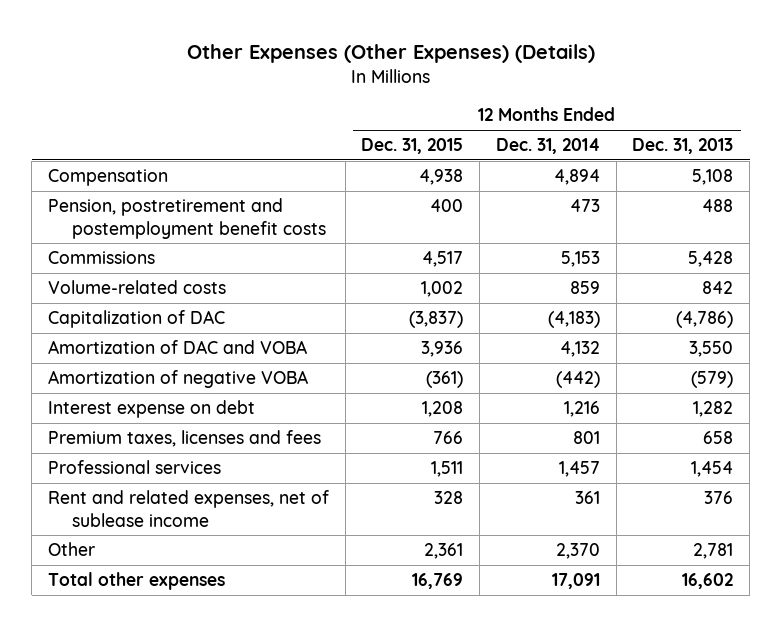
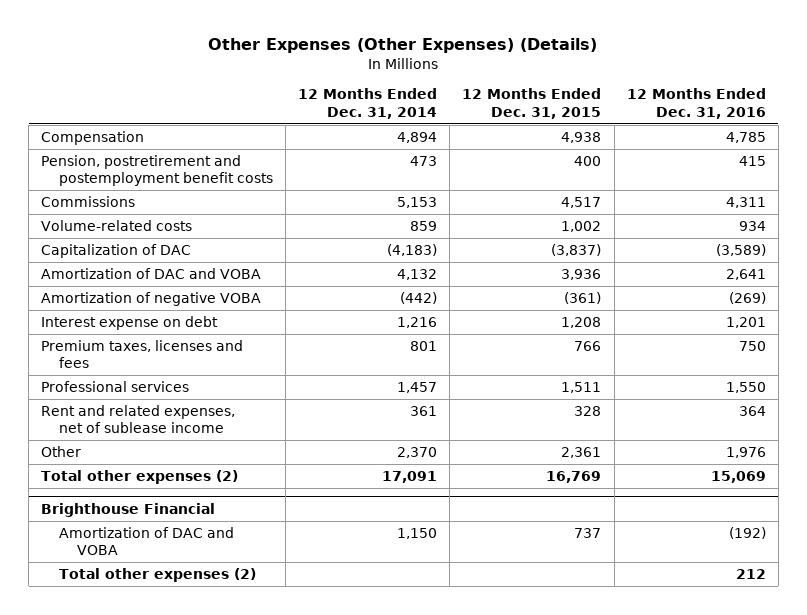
[632,138,734,155] Dec. 31, 2013 -> none
none -> [626,88,766,119] 12 Months Ended Dec. 31, 2016
[47,572,225,591] Total other expenses -> [41,470,239,485] Total other expenses (2)
none -> [41,502,216,517] Brighthouse Financial
none -> [59,527,235,556] Amortization of DAC and VOBA
none -> [59,568,257,583] Total other expenses (2)

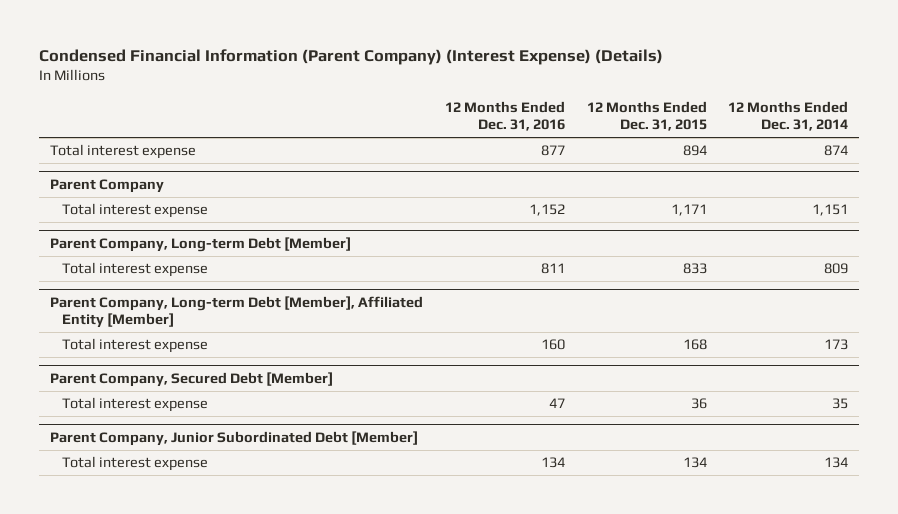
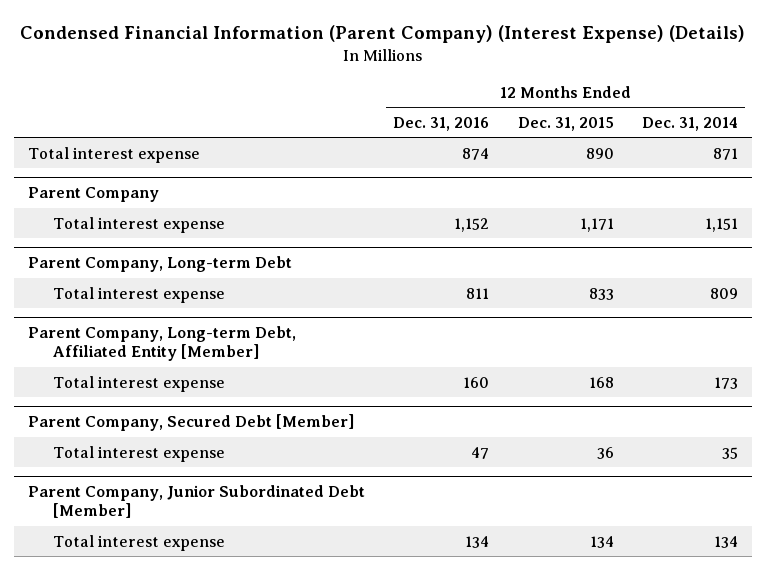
[540,145,565,157] 877 -> [462,147,490,160] 874
[682,145,707,157] 894 -> [585,147,614,159] 890
[824,145,849,157] 874 -> [712,147,738,160] 871
[49,236,351,252] Parent Company, Long-term Debt [Member] -> [28,256,293,273] Parent Company, Long-term Debt
[49,295,423,329] Parent Company, Long-term Debt [Member], Affiliated Entity [Member] -> [28,326,297,362] Parent Company, Long-term Debt, Affiliated Entity [Member]

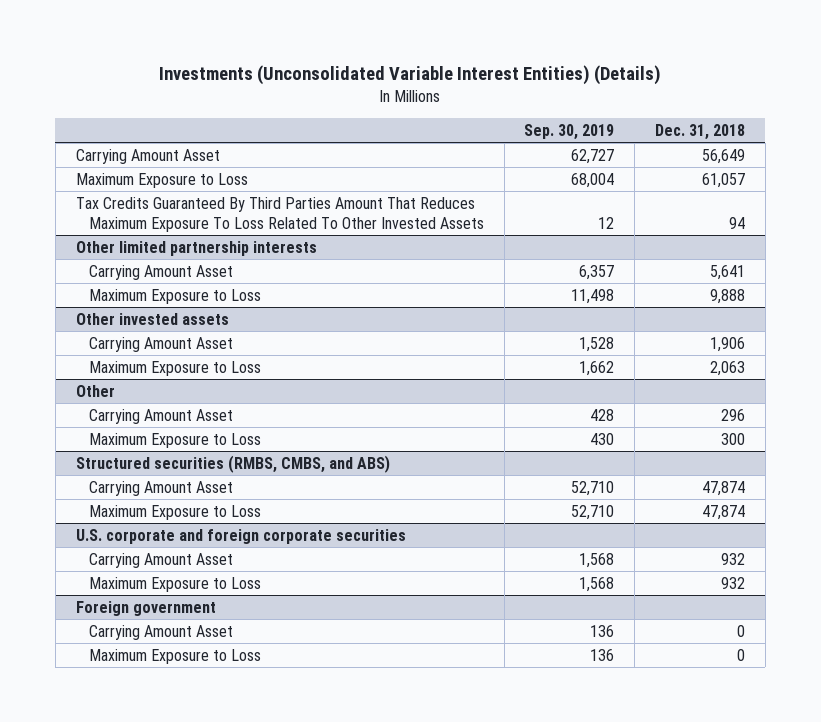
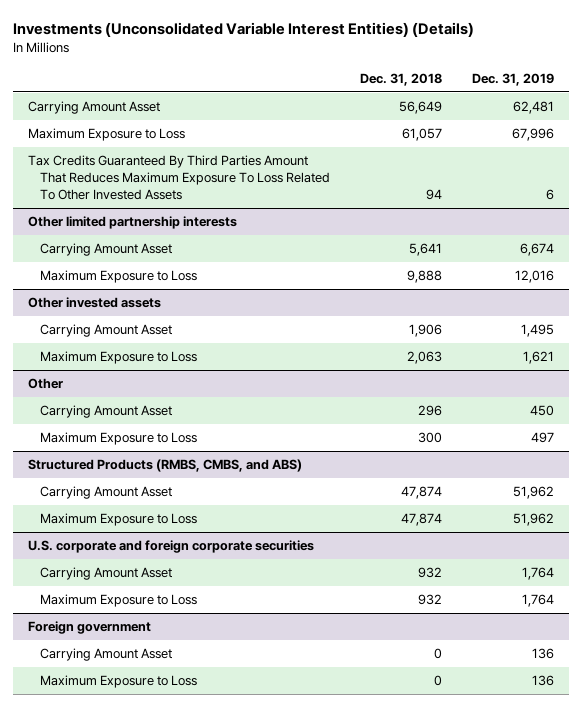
[524,123,615,140] Sep. 30, 2019 -> none
none -> [472,73,555,87] Dec. 31, 2019
[75,454,390,473] Structured securities (RMBS, CMBS, and ABS) -> [28,459,303,473] Structured Products (RMBS, CMBS, and ABS)

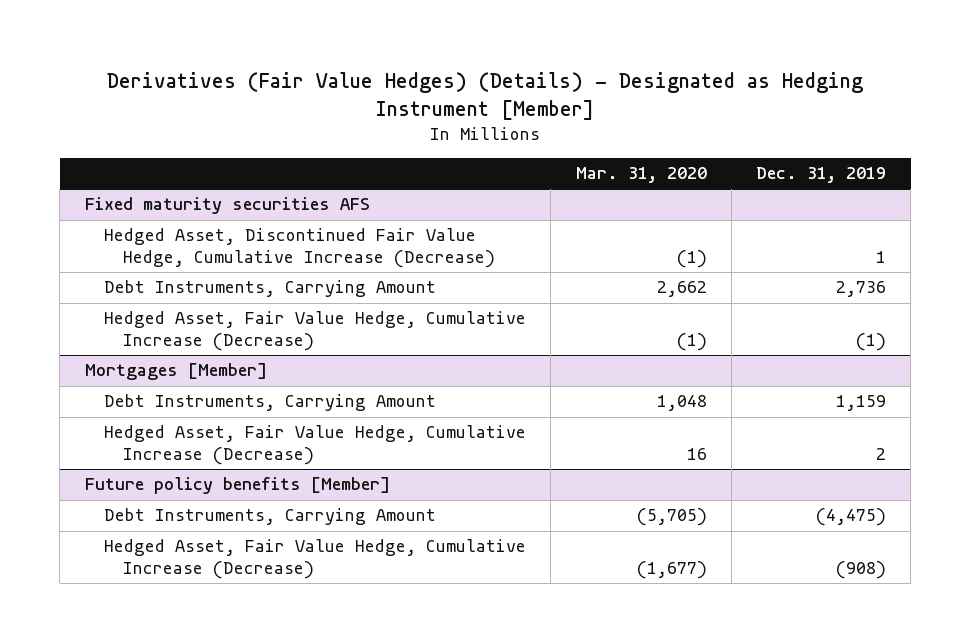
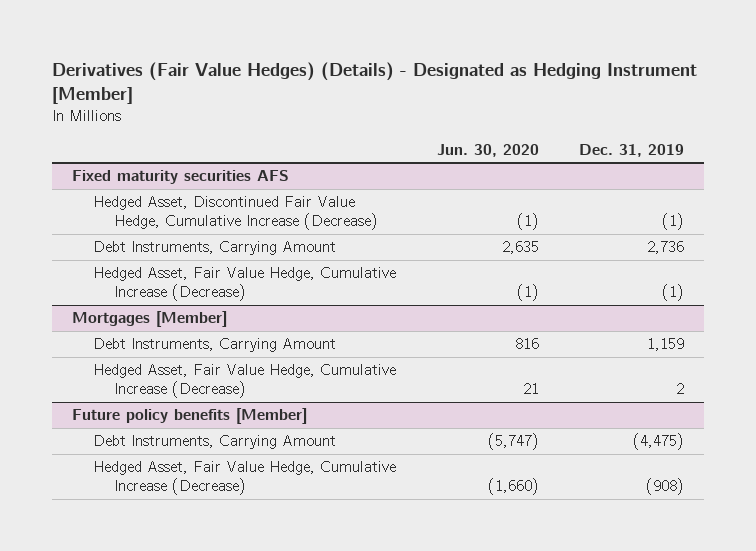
[575,167,707,184] Mar. 31, 2020 -> none
none -> [436,143,539,157] Jun. 30, 2020
[876,250,887,263] 1 -> [662,212,685,230] (1)

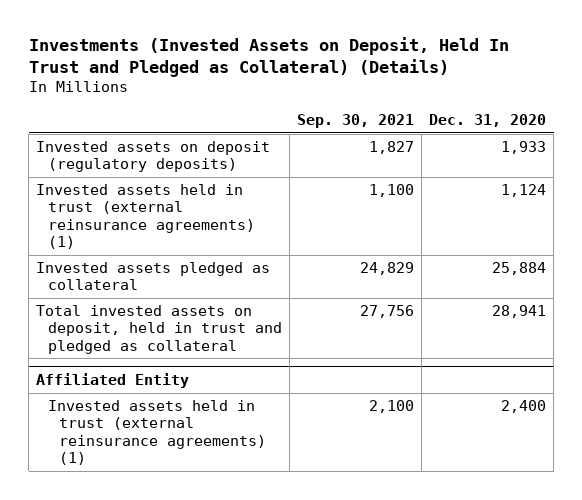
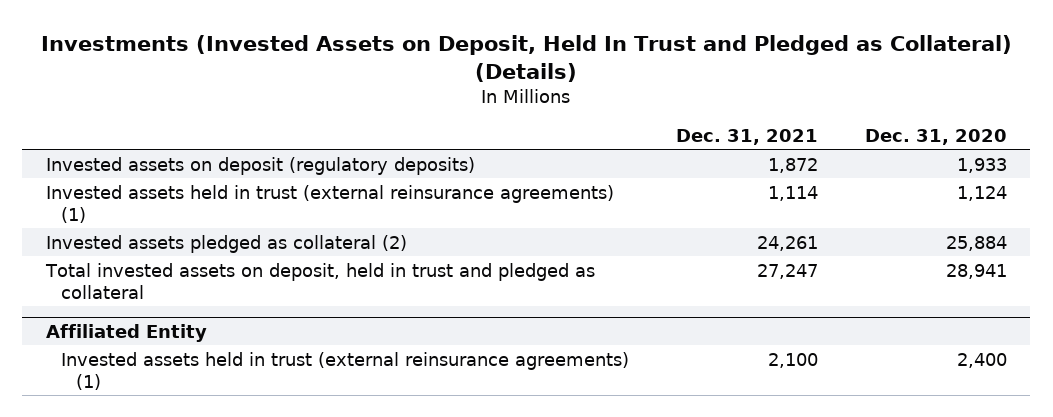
[296,113,414,128] Sep. 30, 2021 -> none
none -> [676,129,819,146] Dec. 31, 2021
[36,262,271,291] Invested assets pledged as collateral -> [45,234,407,253] Invested assets pledged as collateral (2)

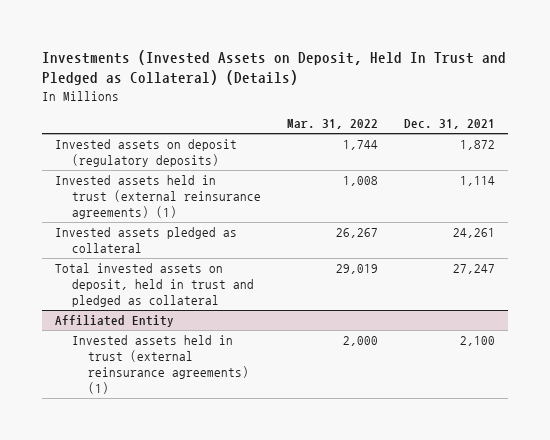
[864,129,1007,146] Dec. 31, 2020 -> none
none -> [286,119,378,130] Mar. 31, 2022
[45,234,407,253] Invested assets pledged as collateral (2) -> [54,227,237,254] Invested assets pledged as collateral

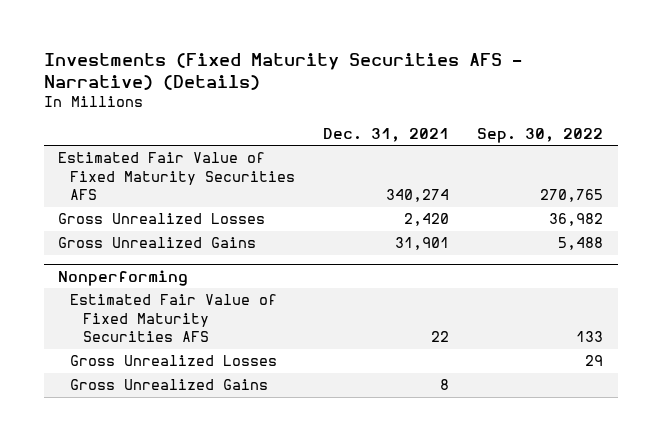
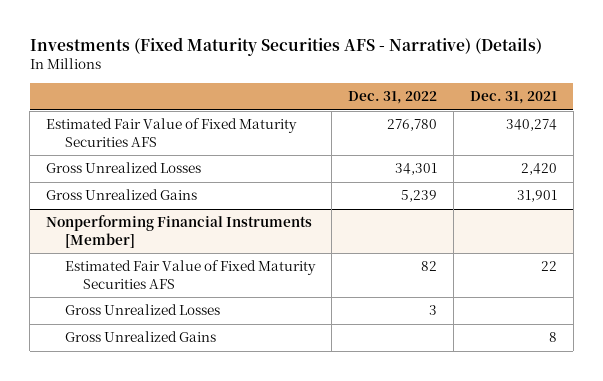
[477,127,604,143] Sep. 30, 2022 -> none
none -> [347,91,437,105] Dec. 31, 2022
[57,269,188,286] Nonperforming -> [46,215,313,248] Nonperforming Financial Instruments [Member]

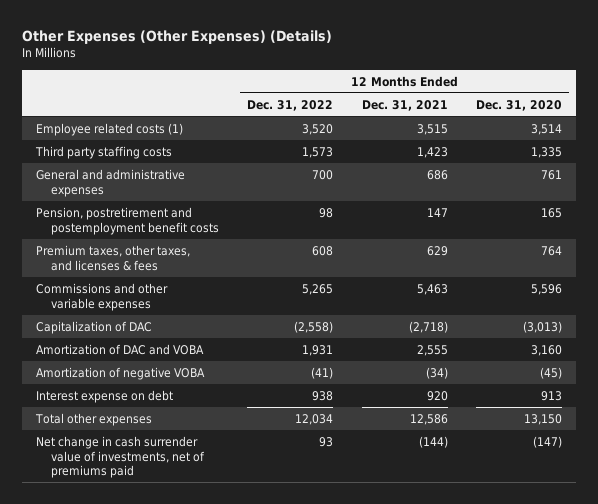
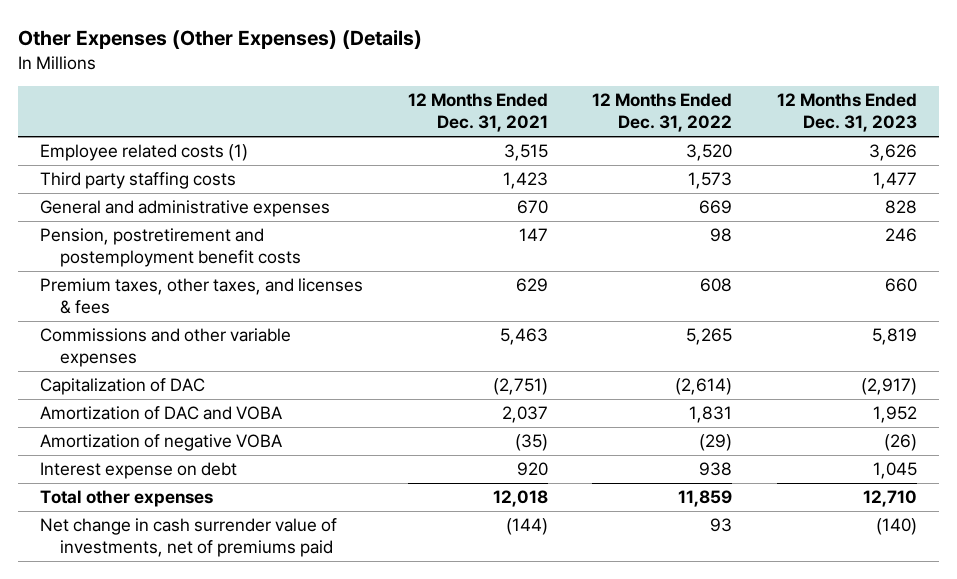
[475,99,562,111] Dec. 31, 2020 -> none
none -> [776,93,917,133] 12 Months Ended Dec. 31, 2023
[312,169,334,180] 700 -> [699,200,733,215] 669
[426,169,448,180] 686 -> [516,200,548,215] 670
[294,320,334,333] (2,558) -> [675,378,733,396] (2,614)
[408,320,448,333] (2,718) -> [492,378,548,396] (2,751)
[302,344,334,356] 1,931 -> [689,406,733,424] 1,831
[416,344,448,356] 2,555 -> [501,406,548,424] 2,037
[311,366,334,379] (41) -> [699,434,733,452] (29)
[425,366,448,379] (34) -> [514,434,548,452] (35)
[295,413,334,425] 12,034 -> [678,490,733,508] 11,859
[409,413,448,425] 12,586 -> [492,490,548,508] 12,018

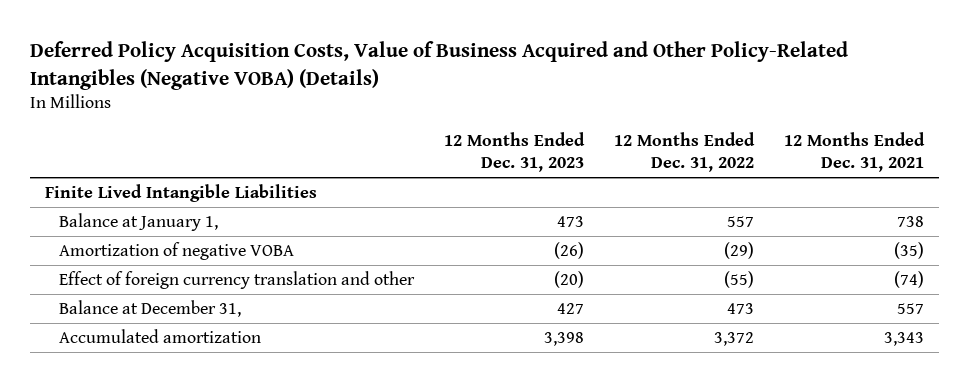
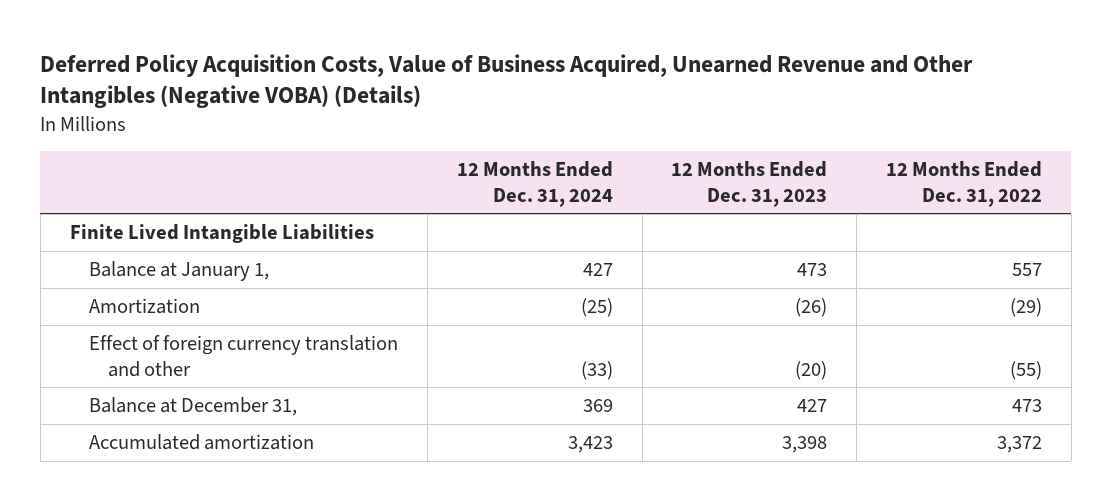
[29,41,848,90] Deferred Policy Acquisition Costs, Value of Business Acquired and Other Policy-Related Intangibles (Negative VOBA) (Details) -> [40,53,974,109] Deferred Policy Acquisition Costs, Value of Business Acquired, Unearned Revenue and Other Intangibles (Negative VOBA) (Details)
[784,132,926,173] 12 Months Ended Dec. 31, 2021 -> none
none -> [456,161,613,207] 12 Months Ended Dec. 31, 2024
[59,241,295,260] Amortization of negative VOBA -> [88,298,200,315] Amortization

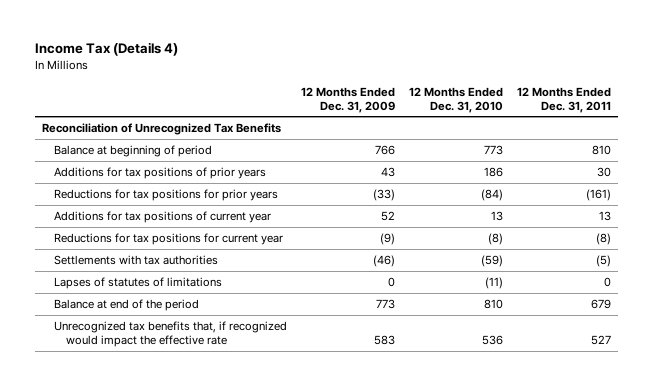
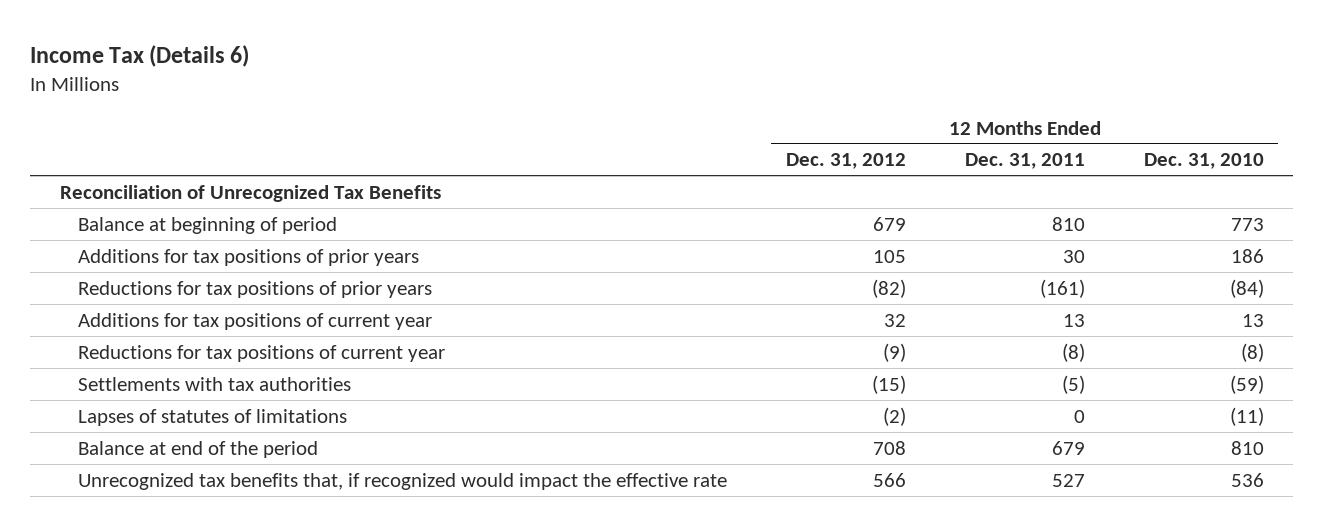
[35,42,179,57] Income Tax (Details 4) -> [30,44,250,67] Income Tax (Details 6)
[301,86,396,113] 12 Months Ended Dec. 31, 2009 -> none
none -> [786,153,907,170] Dec. 31, 2012
[54,189,279,202] Reductions for tax positions for prior years -> [78,280,433,298] Reductions for tax positions of prior years
[54,233,284,246] Reductions for tax positions for current year -> [78,344,446,362] Reductions for tax positions of current year

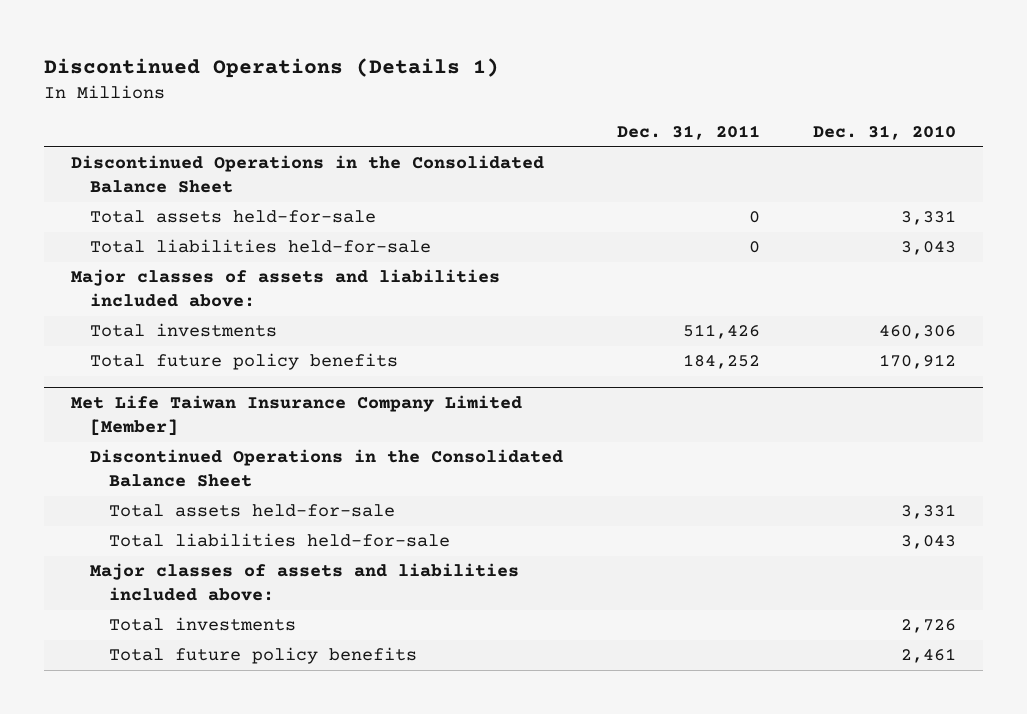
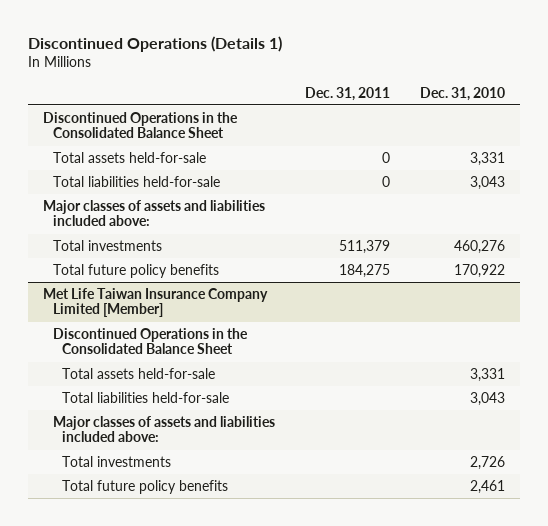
[682,324,760,340] 511,426 -> [338,239,390,254] 511,379
[879,325,957,340] 460,306 -> [453,239,505,254] 460,276
[682,354,760,370] 184,252 -> [338,263,390,278] 184,275
[879,354,957,370] 170,912 -> [453,263,505,278] 170,922

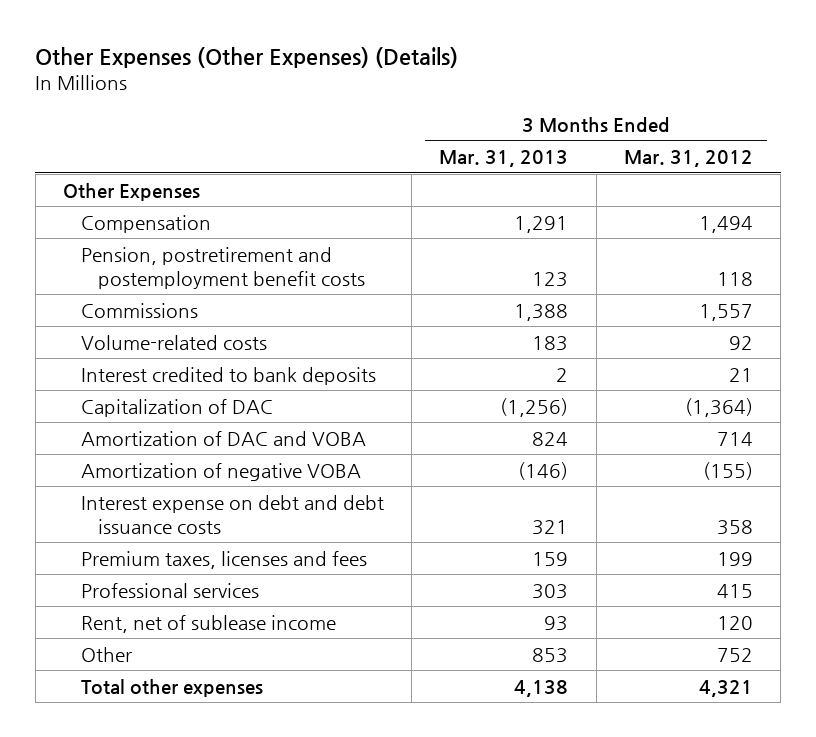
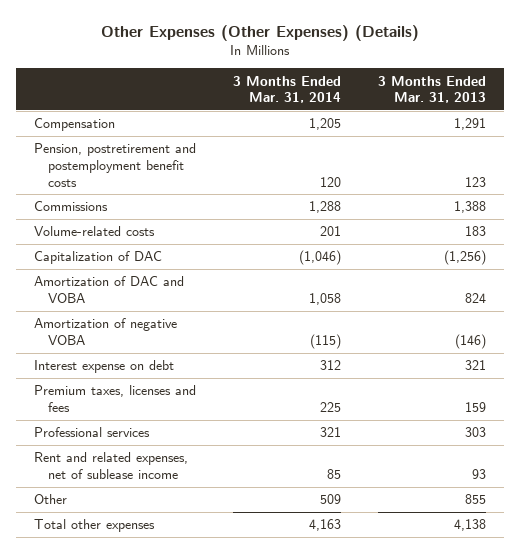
[623,150,753,168] Mar. 31, 2012 -> none
none -> [233,75,342,104] 3 Months Ended Mar. 31, 2014
[63,182,201,201] Other Expenses -> none
[80,366,376,385] Interest credited to bank deposits -> none
[80,494,384,534] Interest expense on debt and debt issuance costs -> [34,360,175,374] Interest expense on debt
[80,614,336,633] Rent, net of sublease income -> [34,452,189,479] Rent and related expenses, net of sublease income
[532,647,569,663] 853 -> [464,494,486,505] 855

